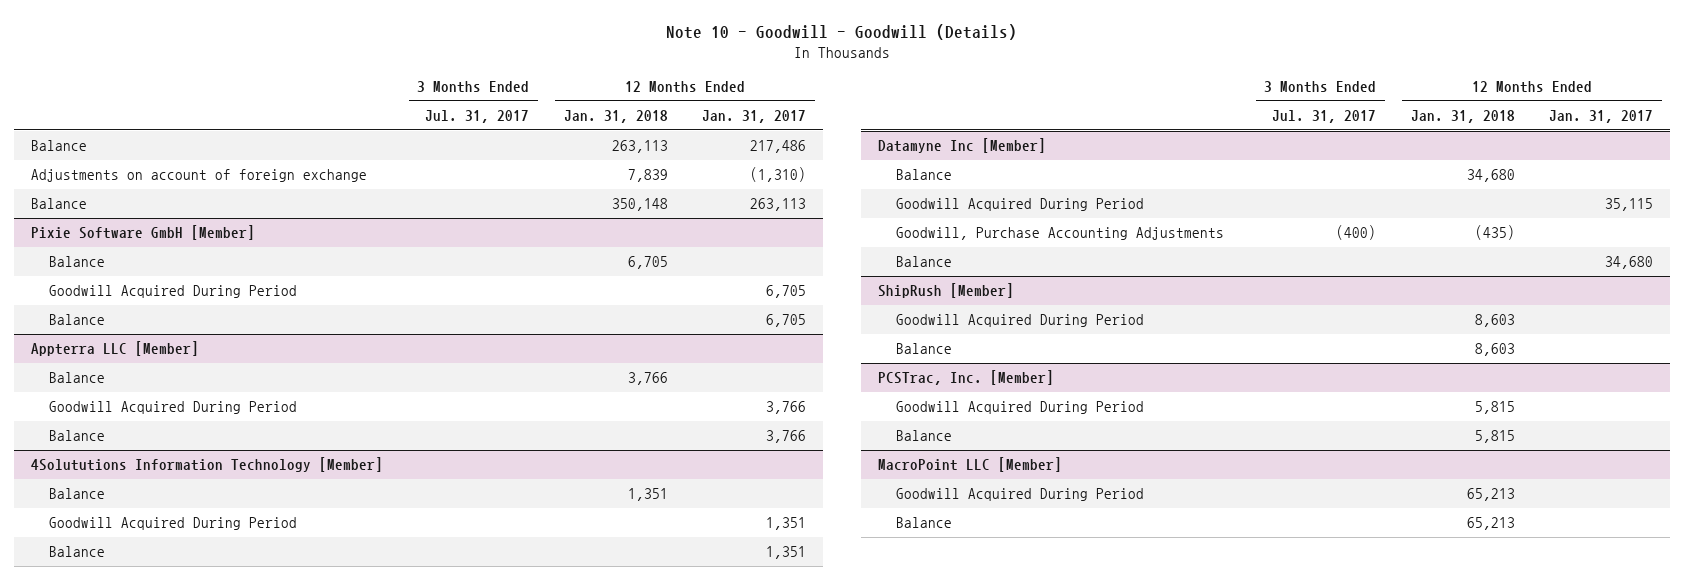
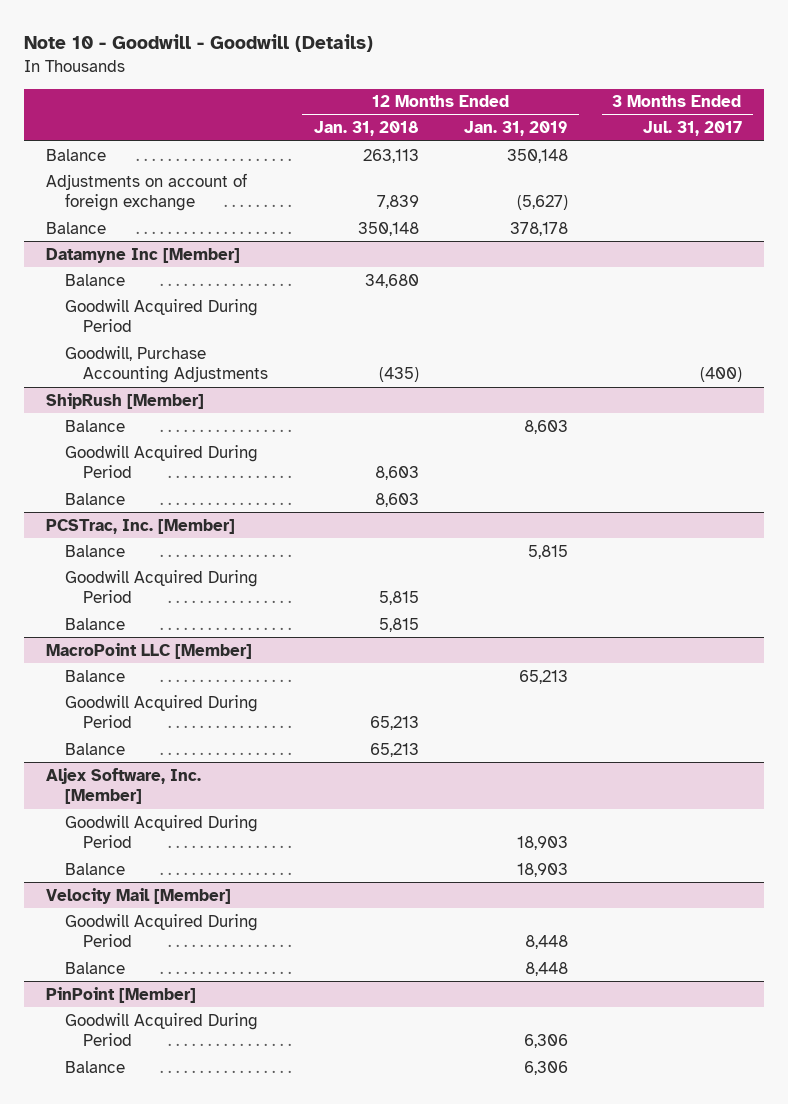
[702,109,807,123] Jan. 31, 2017 -> none
none -> [463,121,568,137] Jan. 31, 2019
[30,225,255,241] Pixie Software GmbH [Member] -> none
[48,256,105,268] Balance -> none
[48,285,297,299] Goodwill Acquired During Period -> none
[48,314,105,326] Balance -> none
[30,341,199,357] Appterra LLC [Member] -> none
[48,372,105,384] Balance -> none
[48,401,297,415] Goodwill Acquired During Period -> none
[48,430,105,442] Balance -> none
[30,457,383,473] 4Solututions Information Technology [Member] -> none
[48,488,105,500] Balance -> none
[48,517,297,531] Goodwill Acquired During Period -> none
[48,546,105,558] Balance -> none
[895,256,952,268] Balance -> none
none -> [64,419,125,432] Balance
none -> [64,544,125,557] Balance
none -> [64,669,125,682] Balance
none -> [46,767,202,805] Aljex Software, Inc. [Member]
none -> [64,814,258,849] Goodwill Acquired During Period
none -> [64,862,125,875] Balance
none -> [46,887,232,904] Velocity Mail [Member]
none -> [64,913,258,948] Goodwill Acquired During Period
none -> [64,961,125,974] Balance
none -> [46,986,197,1003] PinPoint [Member]
none -> [64,1012,258,1047] Goodwill Acquired During Period
none -> [64,1060,125,1073] Balance

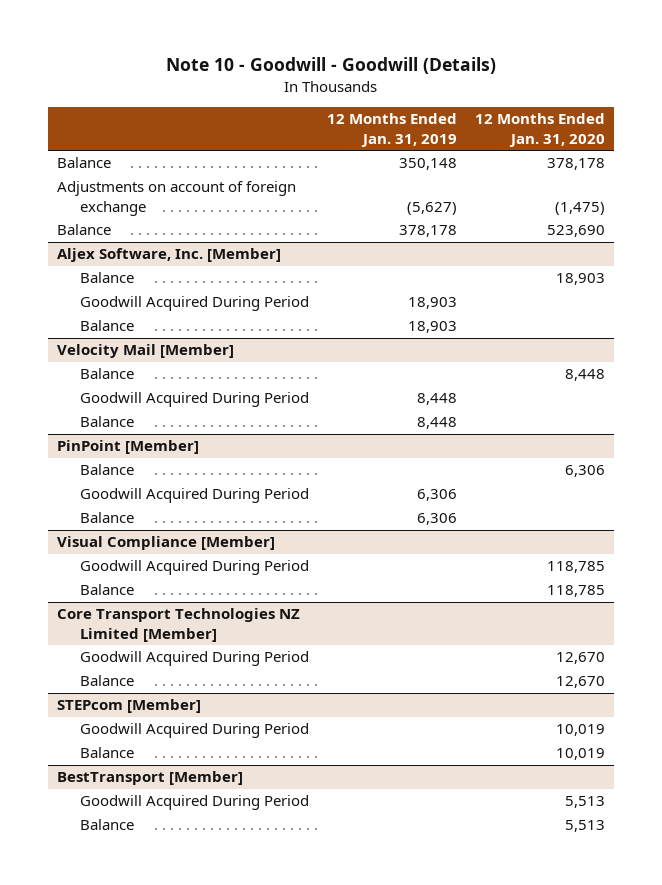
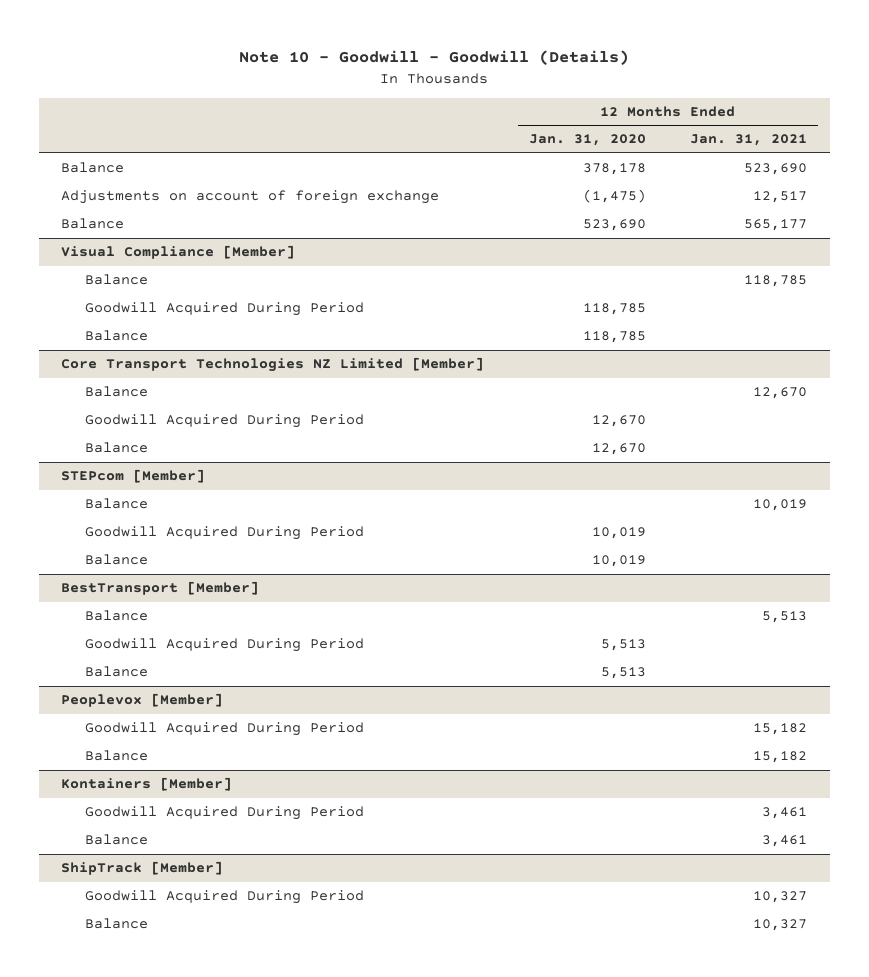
[327,113,458,148] 12 Months Ended Jan. 31, 2019 -> none
none -> [690,134,808,147] Jan. 31, 2021
[56,248,281,263] Aljex Software, Inc. [Member] -> none
[80,272,135,284] Balance -> none
[80,296,310,312] Goodwill Acquired During Period -> none
[80,320,135,332] Balance -> none
[56,344,234,359] Velocity Mail [Member] -> none
[80,368,135,380] Balance -> none
[80,392,310,408] Goodwill Acquired During Period -> none
[80,416,135,428] Balance -> none
[56,440,199,455] PinPoint [Member] -> none
[80,464,135,476] Balance -> none
[80,488,310,504] Goodwill Acquired During Period -> none
[80,512,135,524] Balance -> none
none -> [85,274,149,286] Balance
none -> [85,386,149,398] Balance
none -> [85,498,149,510] Balance
none -> [85,610,149,622] Balance
none -> [61,693,224,708] Peoplevox [Member]
none -> [85,722,365,737] Goodwill Acquired During Period
none -> [85,750,149,762] Balance
none -> [61,777,233,792] Kontainers [Member]
none -> [85,806,365,821] Goodwill Acquired During Period
none -> [85,834,149,846] Balance
none -> [61,861,224,876] ShipTrack [Member]
none -> [85,890,365,905] Goodwill Acquired During Period
none -> [85,918,149,930] Balance

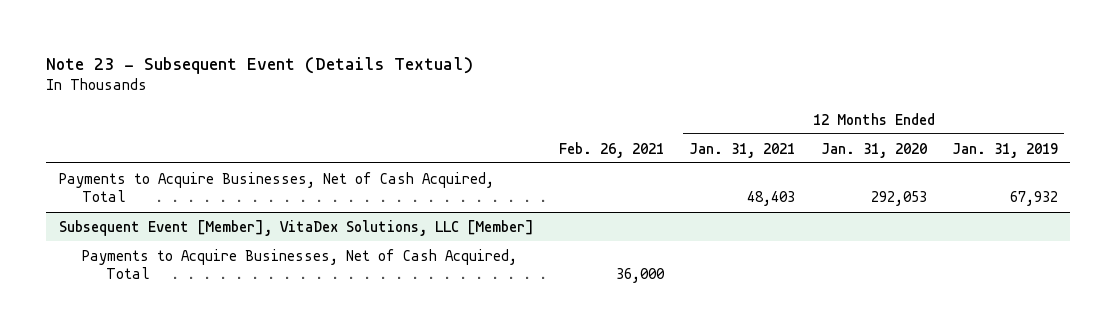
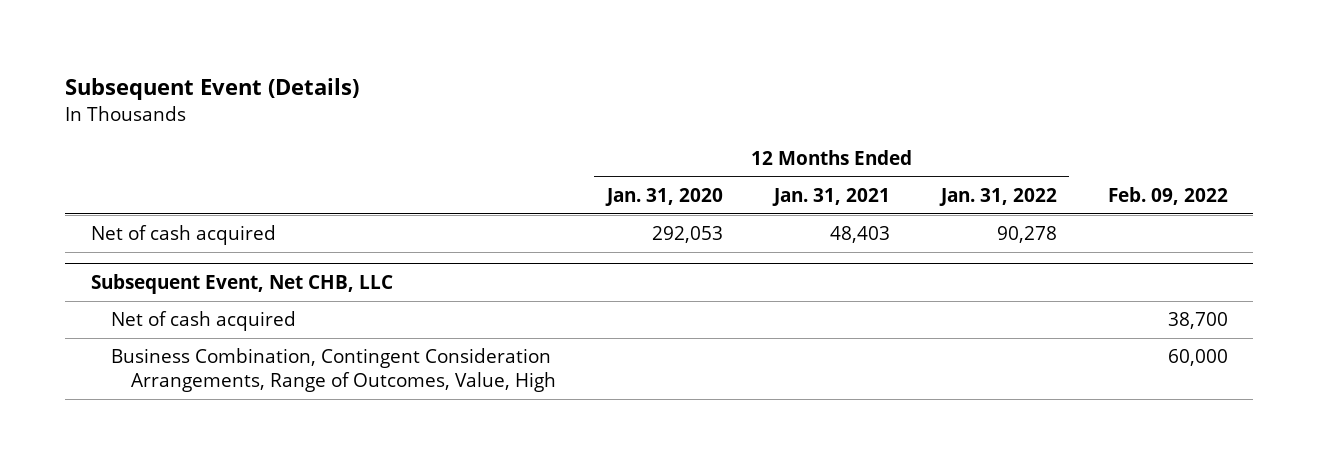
[46,56,474,74] Note 23 - Subsequent Event (Details Textual) -> [65,77,360,100] Subsequent Event (Details)
[559,141,665,158] Feb. 26, 2021 -> none
[951,142,1058,158] Jan. 31, 2019 -> none
none -> [938,187,1057,206] Jan. 31, 2022
none -> [1107,186,1228,205] Feb. 09, 2022
[59,219,535,236] Subsequent Event [Member], VitaDex Solutions, LLC [Member] -> none
[82,248,518,280] Payments to Acquire Businesses, Net of Cash Acquired, Total -> none
[59,171,495,203] Payments to Acquire Businesses, Net of Cash Acquired, Total -> [90,225,276,246] Net of cash acquired
none -> [90,274,393,295] Subsequent Event, Net CHB, LLC
none -> [110,311,296,332] Net of cash acquired
none -> [110,348,556,393] Business Combination, Contingent Consideration Arrangements, Range of Outcomes, Value, High

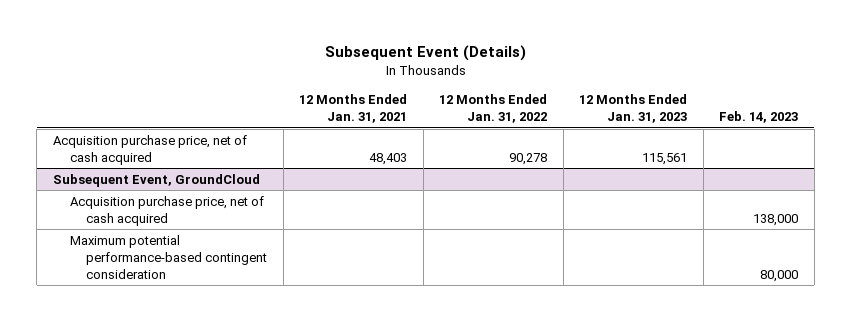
[604,187,723,206] Jan. 31, 2020 -> none
[1107,186,1228,205] Feb. 09, 2022 -> none
none -> [579,94,688,124] 12 Months Ended Jan. 31, 2023
none -> [719,111,799,124] Feb. 14, 2023
[90,274,393,295] Subsequent Event, Net CHB, LLC -> none
[110,311,296,332] Net of cash acquired -> none
[110,348,556,393] Business Combination, Contingent Consideration Arrangements, Range of Outcomes, Value, High -> none
[90,225,276,246] Net of cash acquired -> [52,134,247,165] Acquisition purchase price, net of cash acquired
none -> [52,173,260,187] Subsequent Event, GroundCloud
none -> [69,195,264,226] Acquisition purchase price, net of cash acquired
none -> [69,234,268,279] Maximum potential performance-based contingent consideration

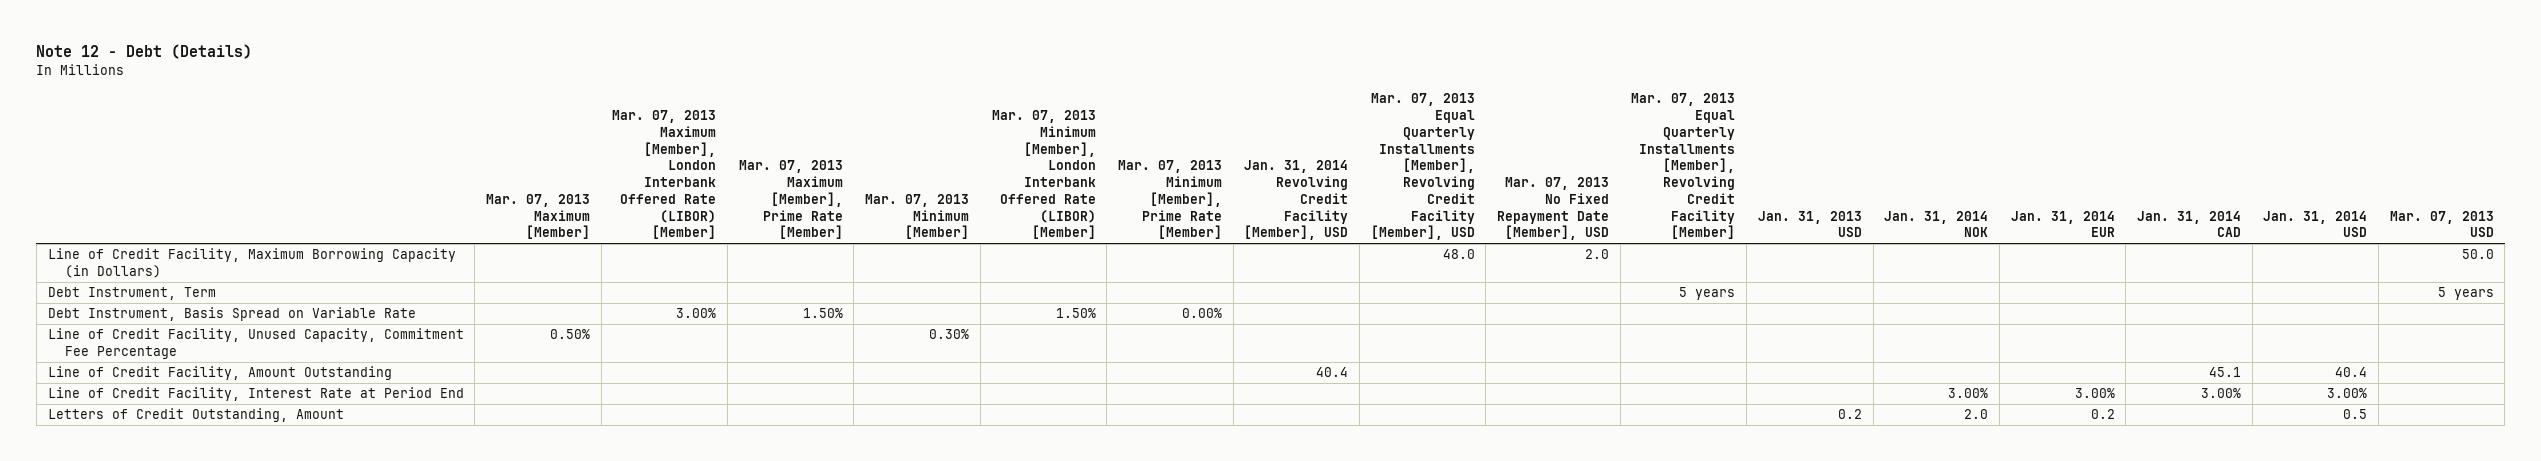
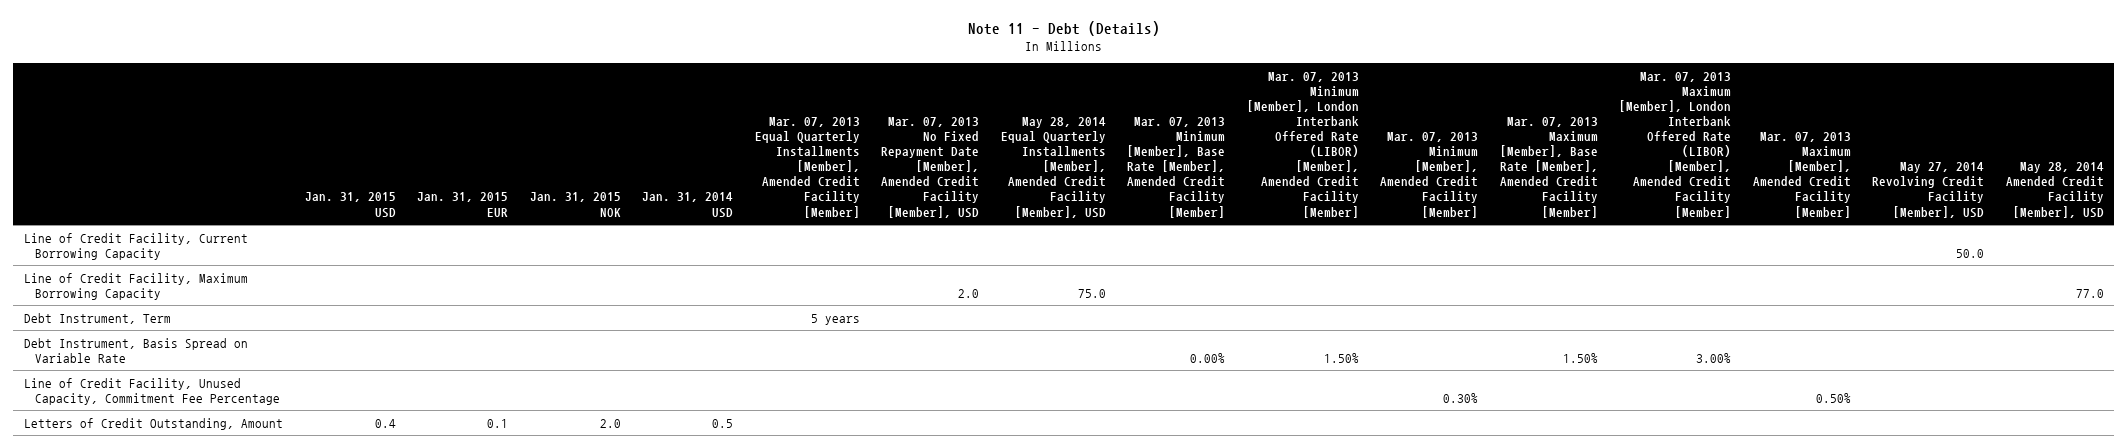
[36,43,253,59] Note 12 - Debt (Details) -> [967,21,1160,37] Note 11 - Debt (Details)
[485,193,590,240] Mar. 07, 2013 Maximum [Member] -> none
[612,110,717,240] Mar. 07, 2013 Maximum [Member], London Interbank Offered Rate (LIBOR) [Member] -> none
[738,160,843,240] Mar. 07, 2013 Maximum [Member], Prime Rate [Member] -> none
[865,193,970,240] Mar. 07, 2013 Minimum [Member] -> none
[991,110,1096,240] Mar. 07, 2013 Minimum [Member], London Interbank Offered Rate (LIBOR) [Member] -> none
[1117,160,1222,240] Mar. 07, 2013 Minimum [Member], Prime Rate [Member] -> none
[1244,160,1349,241] Jan. 31, 2014 Revolving Credit Facility [Member], USD -> none
[1370,93,1475,241] Mar. 07, 2013 Equal Quarterly Installments [Member], Revolving Credit Facility [Member], USD -> none
[1497,177,1610,241] Mar. 07, 2013 No Fixed Repayment Date [Member], USD -> none
[1631,93,1736,240] Mar. 07, 2013 Equal Quarterly Installments [Member], Revolving Credit Facility [Member] -> none
[1757,210,1862,238] Jan. 31, 2013 USD -> none
[1884,210,1989,238] Jan. 31, 2014 NOK -> none
[2010,210,2115,238] Jan. 31, 2014 EUR -> none
[2136,210,2241,238] Jan. 31, 2014 CAD -> none
[2389,210,2494,238] Mar. 07, 2013 USD -> none
none -> [304,192,396,218] Jan. 31, 2015 USD
none -> [417,192,509,217] Jan. 31, 2015 EUR
none -> [529,192,621,217] Jan. 31, 2015 NOK
none -> [754,116,860,218] Mar. 07, 2013 Equal Quarterly Installments [Member], Amended Credit Facility [Member]
none -> [881,116,980,218] Mar. 07, 2013 No Fixed Repayment Date [Member], Amended Credit Facility [Member], USD
none -> [1000,116,1106,218] May 28, 2014 Equal Quarterly Installments [Member], Amended Credit Facility [Member], USD
none -> [1127,116,1226,218] Mar. 07, 2013 Minimum [Member], Base Rate [Member], Amended Credit Facility [Member]
none -> [1246,71,1359,218] Mar. 07, 2013 Minimum [Member], London Interbank Offered Rate (LIBOR) [Member], Amended Credit Facility [Member]
none -> [1380,132,1479,218] Mar. 07, 2013 Minimum [Member], Amended Credit Facility [Member]
none -> [1499,116,1598,218] Mar. 07, 2013 Maximum [Member], Base Rate [Member], Amended Credit Facility [Member]
none -> [1619,71,1732,218] Mar. 07, 2013 Maximum [Member], London Interbank Offered Rate (LIBOR) [Member], Amended Credit Facility [Member]
none -> [1752,132,1851,218] Mar. 07, 2013 Maximum [Member], Amended Credit Facility [Member]
none -> [1872,162,1985,218] May 27, 2014 Revolving Credit Facility [Member], USD
none -> [2005,162,2104,218] May 28, 2014 Amended Credit Facility [Member], USD
none -> [24,232,249,260] Line of Credit Facility, Current Borrowing Capacity
[47,248,456,279] Line of Credit Facility, Maximum Borrowing Capacity (in Dollars) -> [24,272,249,300] Line of Credit Facility, Maximum Borrowing Capacity
[47,366,392,381] Line of Credit Facility, Amount Outstanding -> none
[47,387,464,402] Line of Credit Facility, Interest Rate at Period End -> none

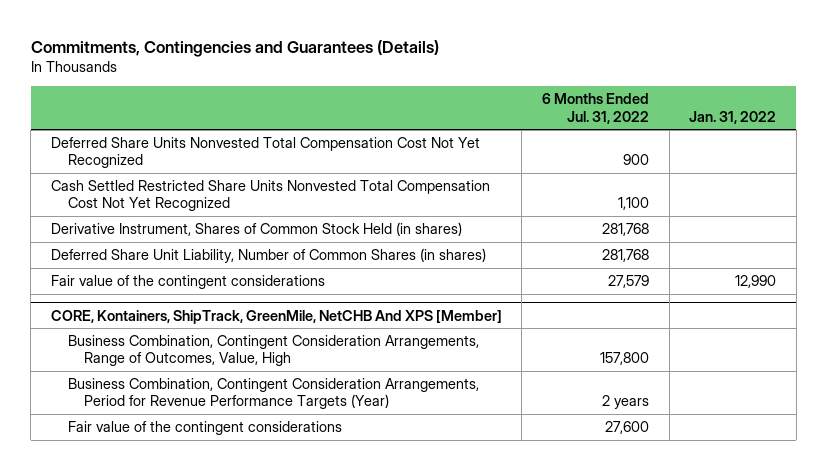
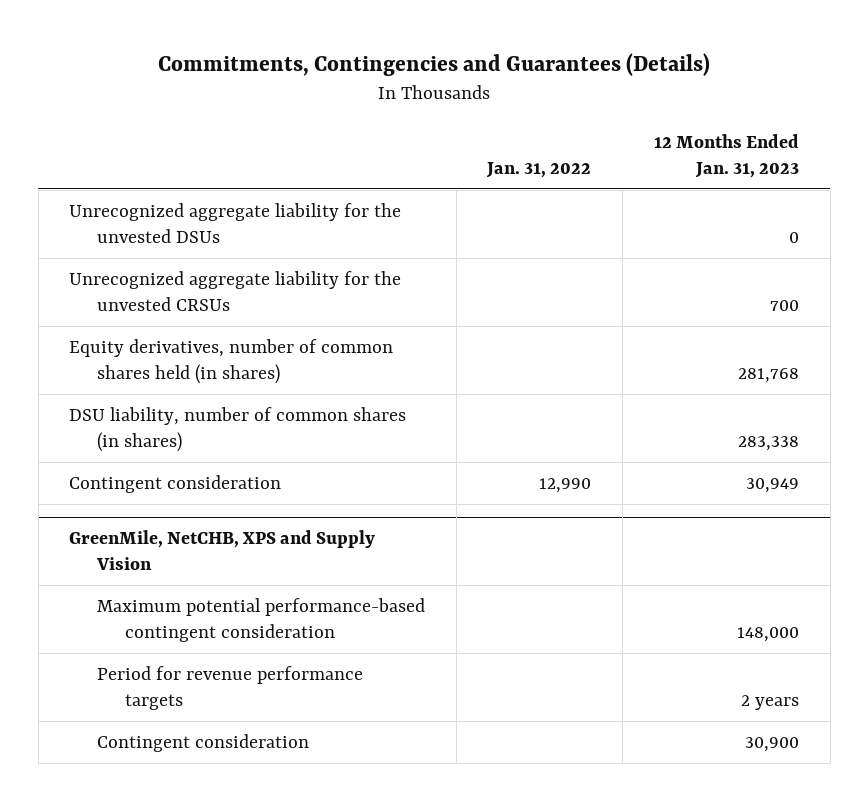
[541,93,649,124] 6 Months Ended Jul. 31, 2022 -> none
none -> [653,133,799,178] 12 Months Ended Jan. 31, 2023
[50,309,502,324] CORE, Kontainers, ShipTrack, GreenMile, NetCHB And XPS [Member] -> none
[67,334,479,367] Business Combination, Contingent Consideration Arrangements, Range of Outcomes, Value, High -> none
[67,377,479,410] Business Combination, Contingent Consideration Arrangements, Period for Revenue Performance Targets (Year) -> none
[67,420,342,435] Fair value of the contingent considerations -> none
[50,136,480,169] Deferred Share Units Nonvested Total Compensation Cost Not Yet Recognized -> [69,202,402,244] Unrecognized aggregate liability for the unvested DSUs
[50,179,490,212] Cash Settled Restricted Share Units Nonvested Total Compensation Cost Not Yet Recognized -> [69,270,402,312] Unrecognized aggregate liability for the unvested CRSUs
[50,221,462,236] Derivative Instrument, Shares of Common Stock Held (in shares) -> [69,338,394,385] Equity derivatives, number of common shares held (in shares)
[50,247,486,263] Deferred Share Unit Liability, Number of Common Shares (in shares) -> [69,406,407,453] DSU liability, number of common shares (in shares)
[50,274,325,289] Fair value of the contingent considerations -> [69,474,282,493] Contingent consideration
none -> [69,530,376,571] GreenMile, NetCHB, XPS and Supply Vision
none -> [96,597,425,643] Maximum potential performance-based contingent consideration
none -> [96,665,363,711] Period for revenue performance targets
none -> [96,733,309,752] Contingent consideration

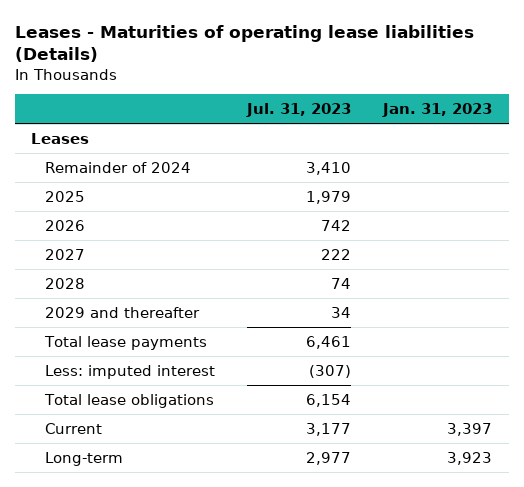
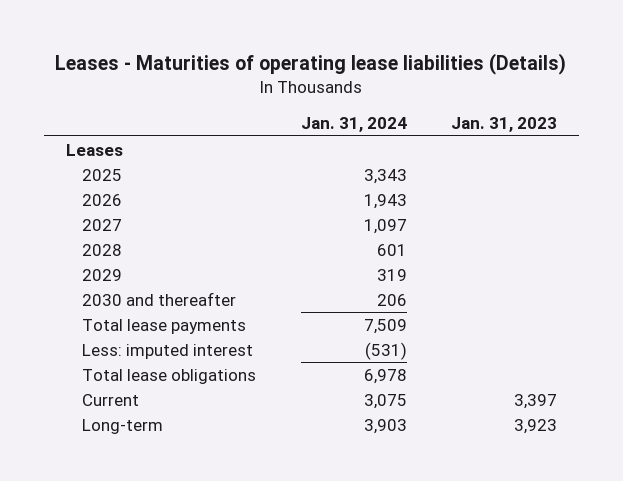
[246,103,352,118] Jul. 31, 2023 -> none
none -> [300,116,407,132] Jan. 31, 2024
[44,161,191,173] Remainder of 2024 -> none
none -> [82,268,123,281] 2029
[44,306,200,318] 2029 and thereafter -> [82,291,237,306] 2030 and thereafter

